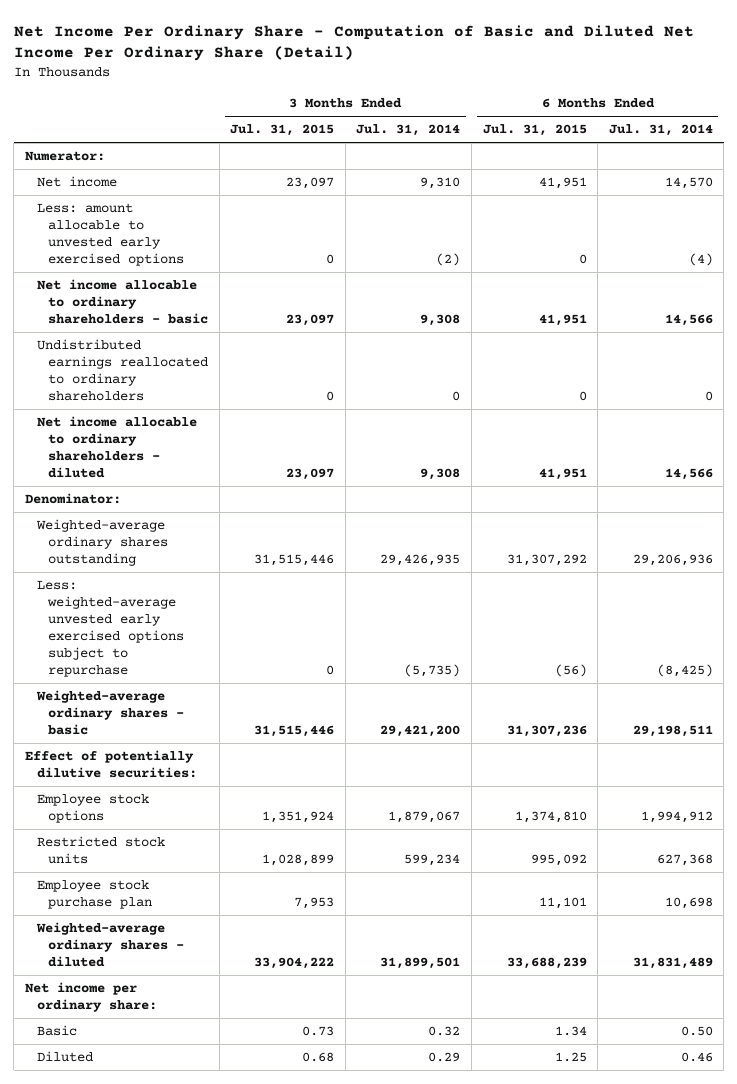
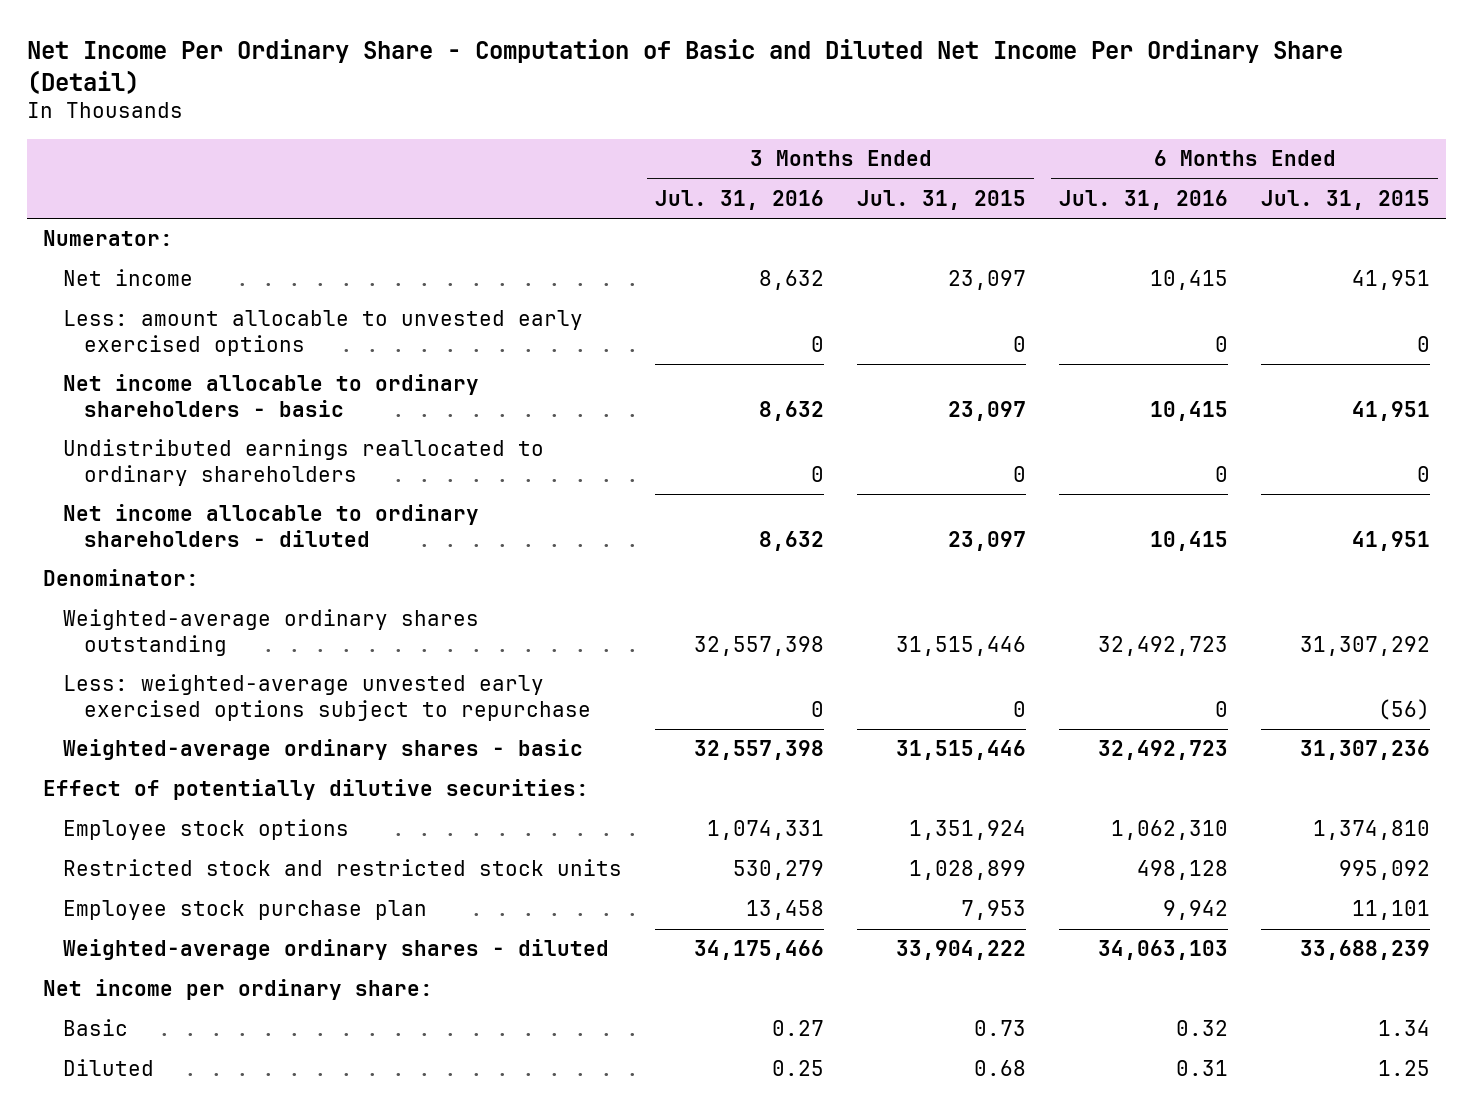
[356,124,461,137] Jul. 31, 2014 -> none
[608,124,713,137] Jul. 31, 2014 -> none
none -> [655,190,825,211] Jul. 31, 2016
none -> [1059,190,1229,211] Jul. 31, 2016
[36,836,165,864] Restricted stock units -> [63,859,623,877] Restricted stock and restricted stock units

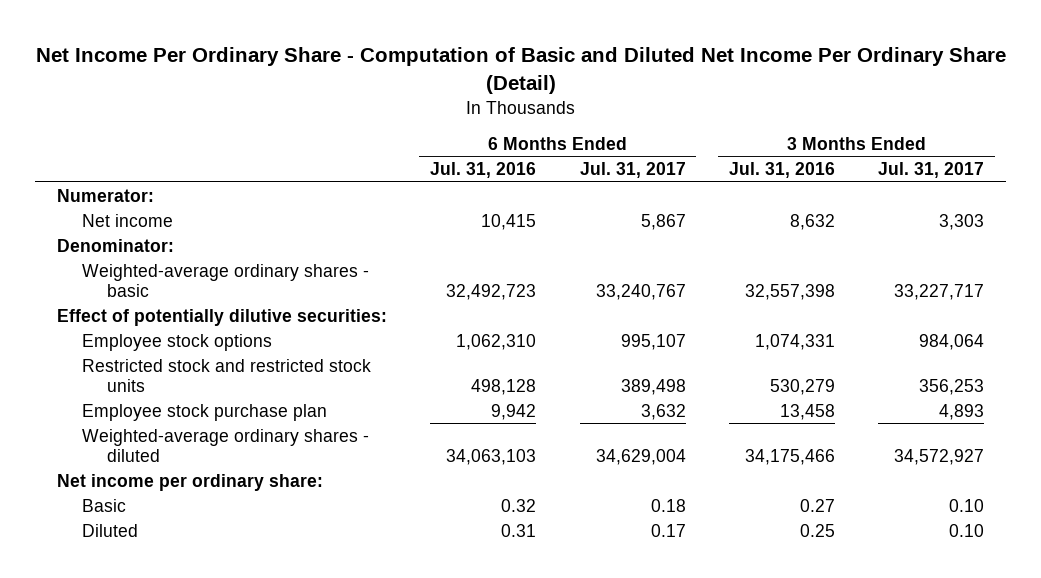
[857,190,1027,211] Jul. 31, 2015 -> none
[1261,190,1431,211] Jul. 31, 2015 -> none
none -> [579,162,686,179] Jul. 31, 2017
none -> [878,162,985,179] Jul. 31, 2017
[63,310,584,356] Less: amount allocable to unvested early exercised options -> none
[63,374,480,417] Net income allocable to ordinary shareholders - basic -> none
[63,439,545,486] Undistributed earnings reallocated to ordinary shareholders -> none
[63,504,480,547] Net income allocable to ordinary shareholders - diluted -> none
[63,609,480,656] Weighted-average ordinary shares outstanding -> none
[63,674,591,721] Less: weighted-average unvested early exercised options subject to repurchase -> none

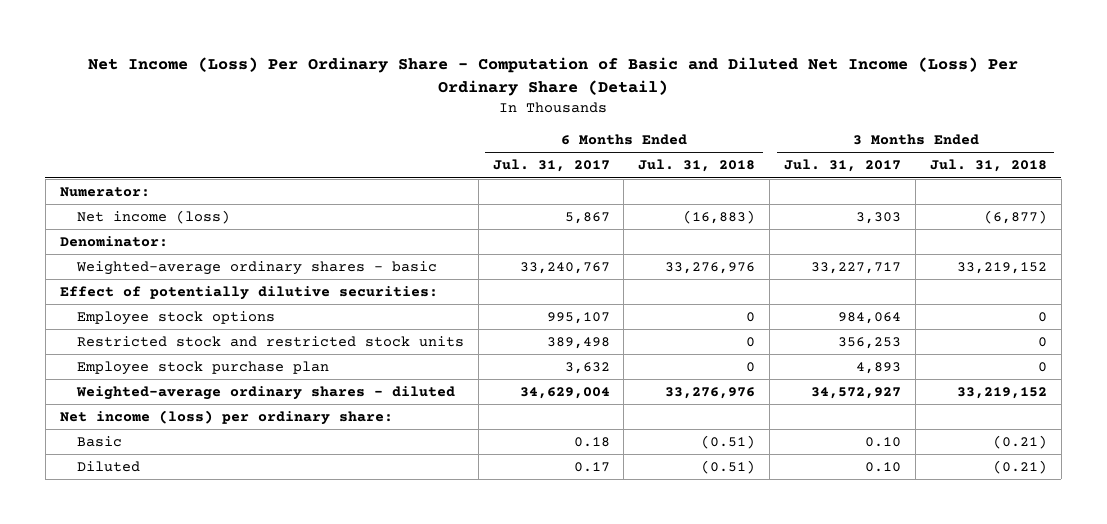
[35,47,1006,94] Net Income Per Ordinary Share - Computation of Basic and Diluted Net Income Per Ordinary Share (Detail) -> [88,56,1019,96] Net Income (Loss) Per Ordinary Share - Computation of Basic and Diluted Net Income (Loss) Per Ordinary Share (Detail)
[430,162,537,179] Jul. 31, 2016 -> none
[728,162,835,179] Jul. 31, 2016 -> none
none -> [638,159,756,173] Jul. 31, 2018
none -> [929,159,1047,173] Jul. 31, 2018
[82,213,174,227] Net income -> [76,209,230,224] Net income (loss)
[56,473,323,491] Net income per ordinary share: -> [59,409,393,425] Net income (loss) per ordinary share:

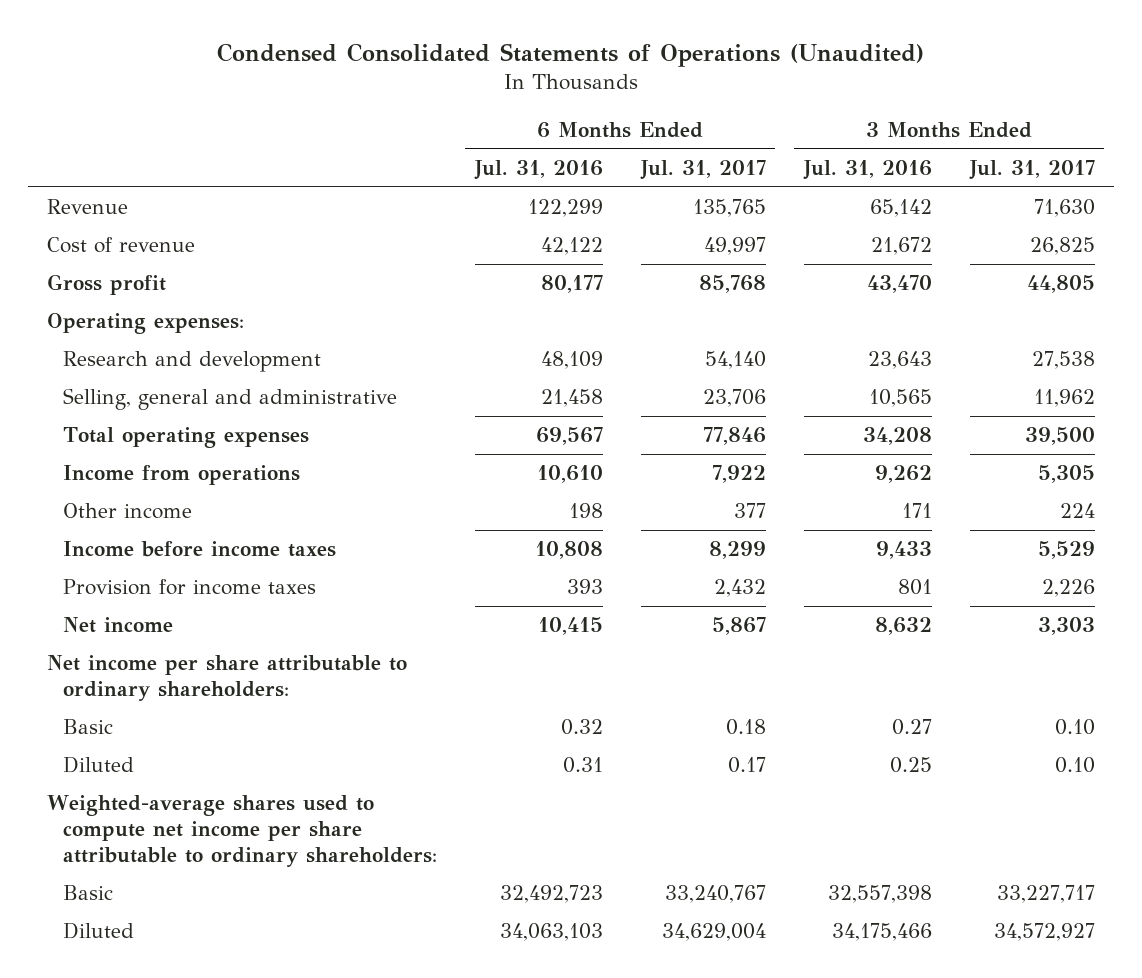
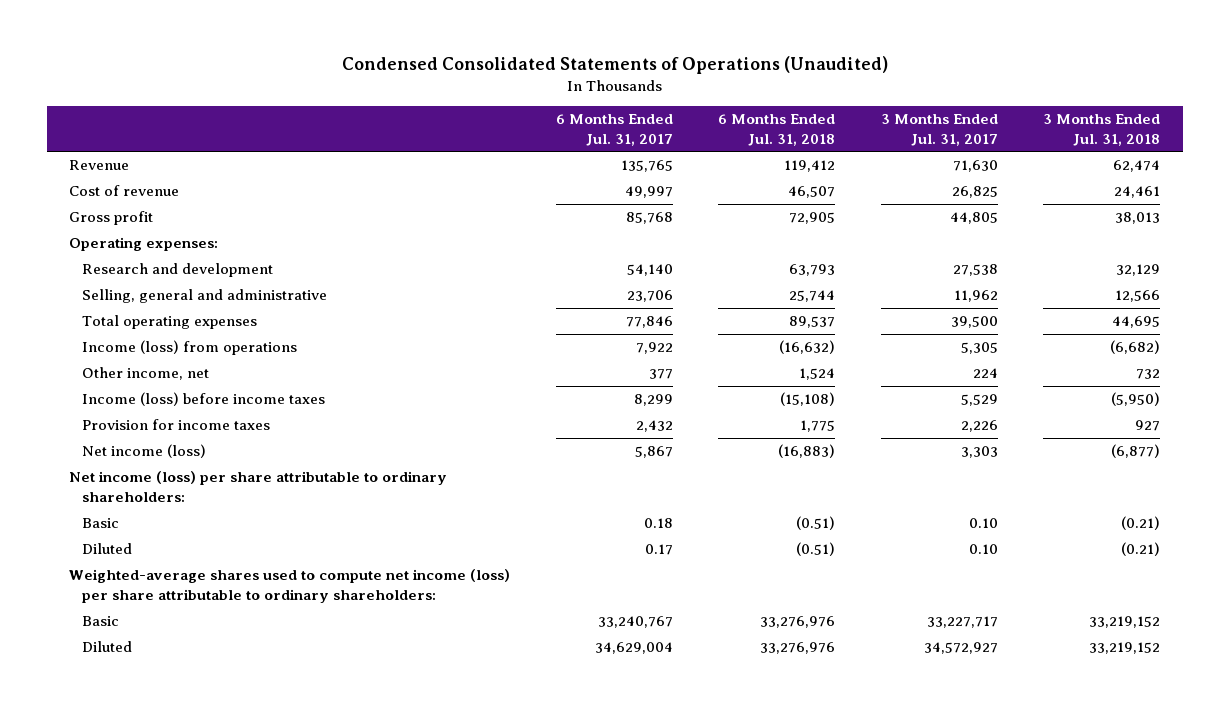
[473,159,603,180] Jul. 31, 2016 -> none
[802,159,932,180] Jul. 31, 2016 -> none
none -> [718,114,836,146] 6 Months Ended Jul. 31, 2018
none -> [1043,114,1161,146] 3 Months Ended Jul. 31, 2018
[62,465,300,486] Income from operations -> [81,340,297,356] Income (loss) from operations
[62,503,192,520] Other income -> [81,367,209,381] Other income, net
[62,541,336,558] Income before income taxes -> [81,392,325,407] Income (loss) before income taxes
[62,617,173,634] Net income -> [81,444,206,459] Net income (loss)
[47,655,408,702] Net income per share attributable to ordinary shareholders: -> [69,471,448,502] Net income (loss) per share attributable to ordinary shareholders:
[47,795,437,867] Weighted-average shares used to compute net income per share attributable to ordinary shareholders: -> [69,569,511,603] Weighted-average shares used to compute net income (loss) per share attributable to ordinary shareholders:

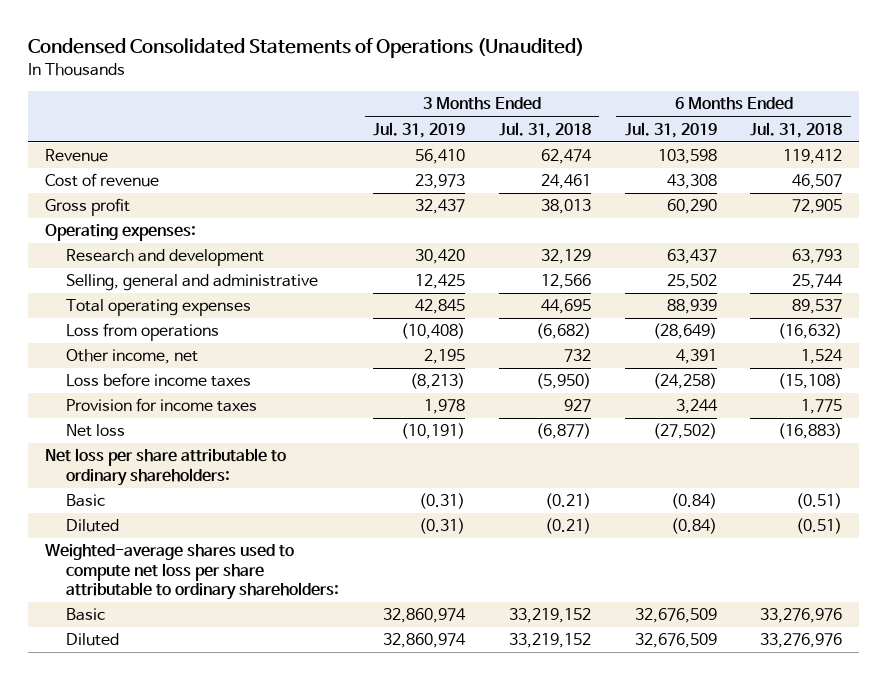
[555,114,673,146] 6 Months Ended Jul. 31, 2017 -> none
[880,114,998,146] 3 Months Ended Jul. 31, 2017 -> none
none -> [373,121,466,138] Jul. 31, 2019
none -> [624,121,717,138] Jul. 31, 2019
[81,340,297,356] Income (loss) from operations -> [66,323,220,342] Loss from operations
[81,392,325,407] Income (loss) before income taxes -> [66,373,252,388] Loss before income taxes
[81,444,206,459] Net income (loss) -> [66,424,126,438] Net loss
[69,471,448,502] Net income (loss) per share attributable to ordinary shareholders: -> [44,448,286,486] Net loss per share attributable to ordinary shareholders:
[69,569,511,603] Weighted-average shares used to compute net income (loss) per share attributable to ordinary shareholders: -> [44,544,340,601] Weighted-average shares used to compute net loss per share attributable to ordinary shareholders:

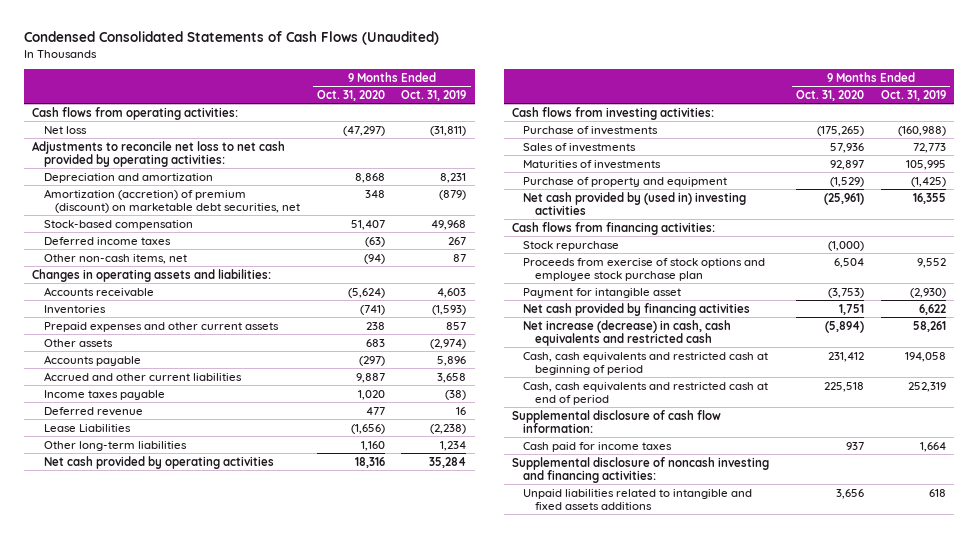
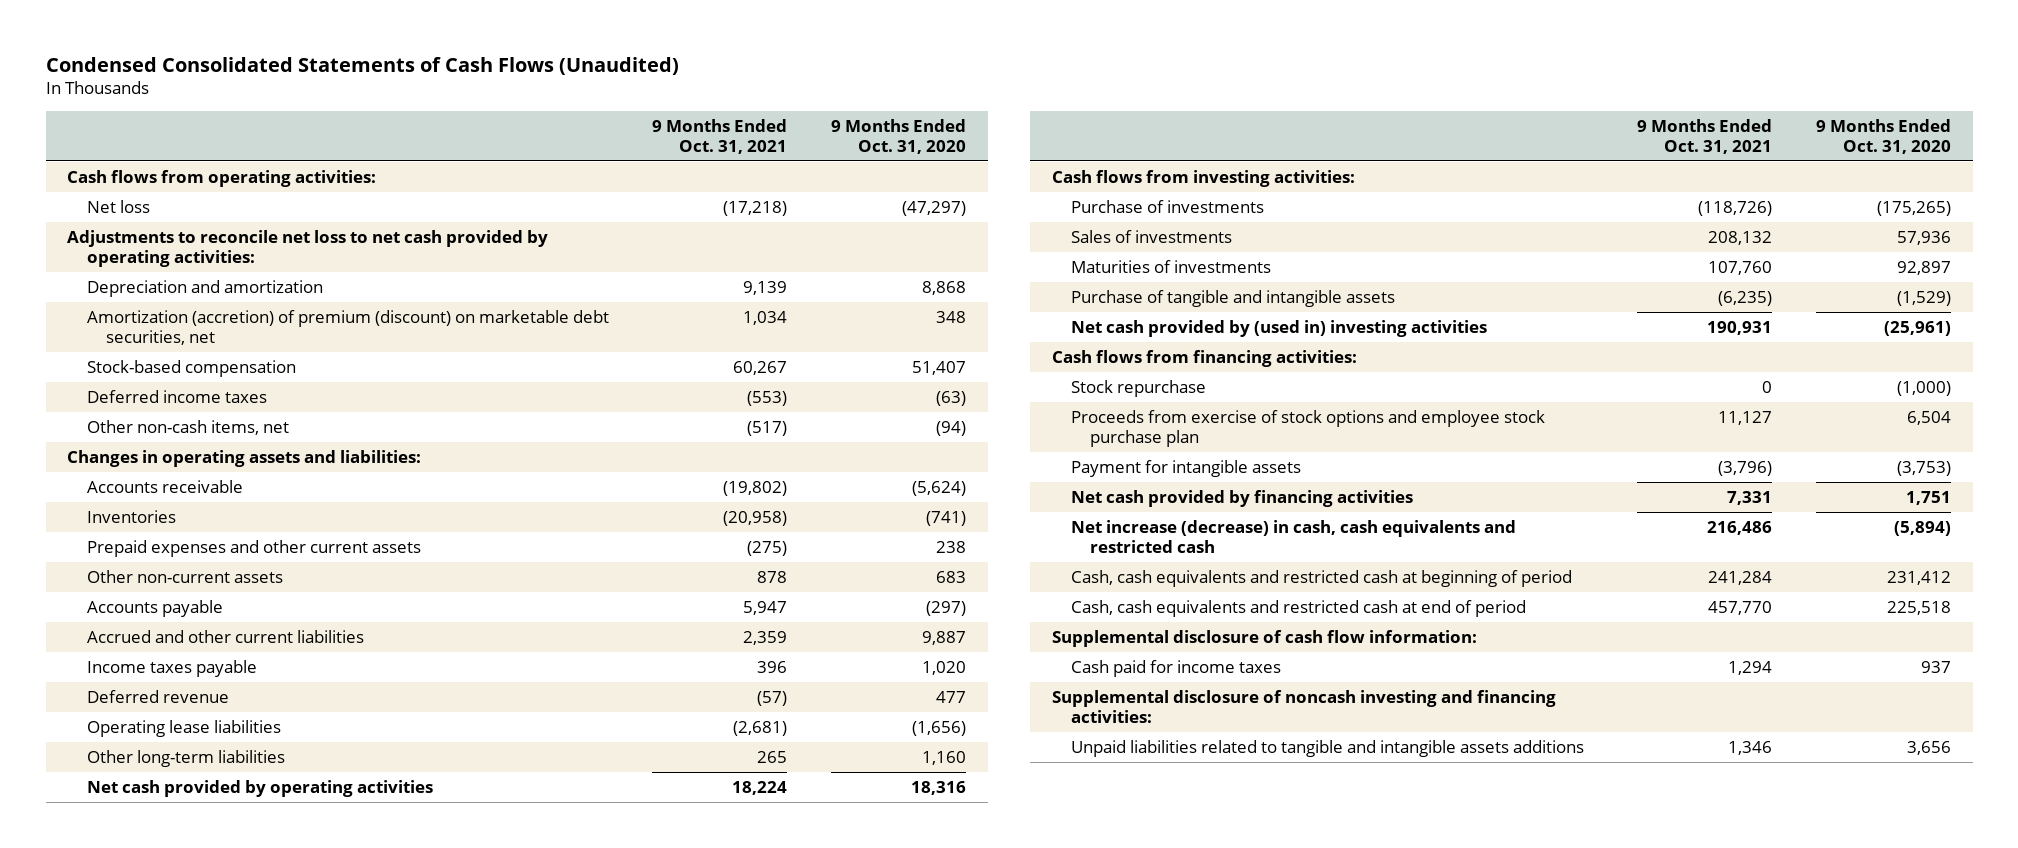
[401,89,467,101] Oct. 31, 2019 -> none
none -> [652,119,788,154] 9 Months Ended Oct. 31, 2021
[43,338,113,347] Other assets -> [86,569,283,583] Other non-current assets
[43,423,131,432] Lease Liabilities -> [86,719,281,737] Operating lease liabilities
[523,176,728,187] Purchase of property and equipment -> [1071,289,1396,307] Purchase of tangible and intangible assets
[523,287,682,298] Payment for intangible asset -> [1071,459,1302,477] Payment for intangible assets
[523,488,753,511] Unpaid liabilities related to intangible and fixed assets additions -> [1071,739,1585,757] Unpaid liabilities related to tangible and intangible assets additions

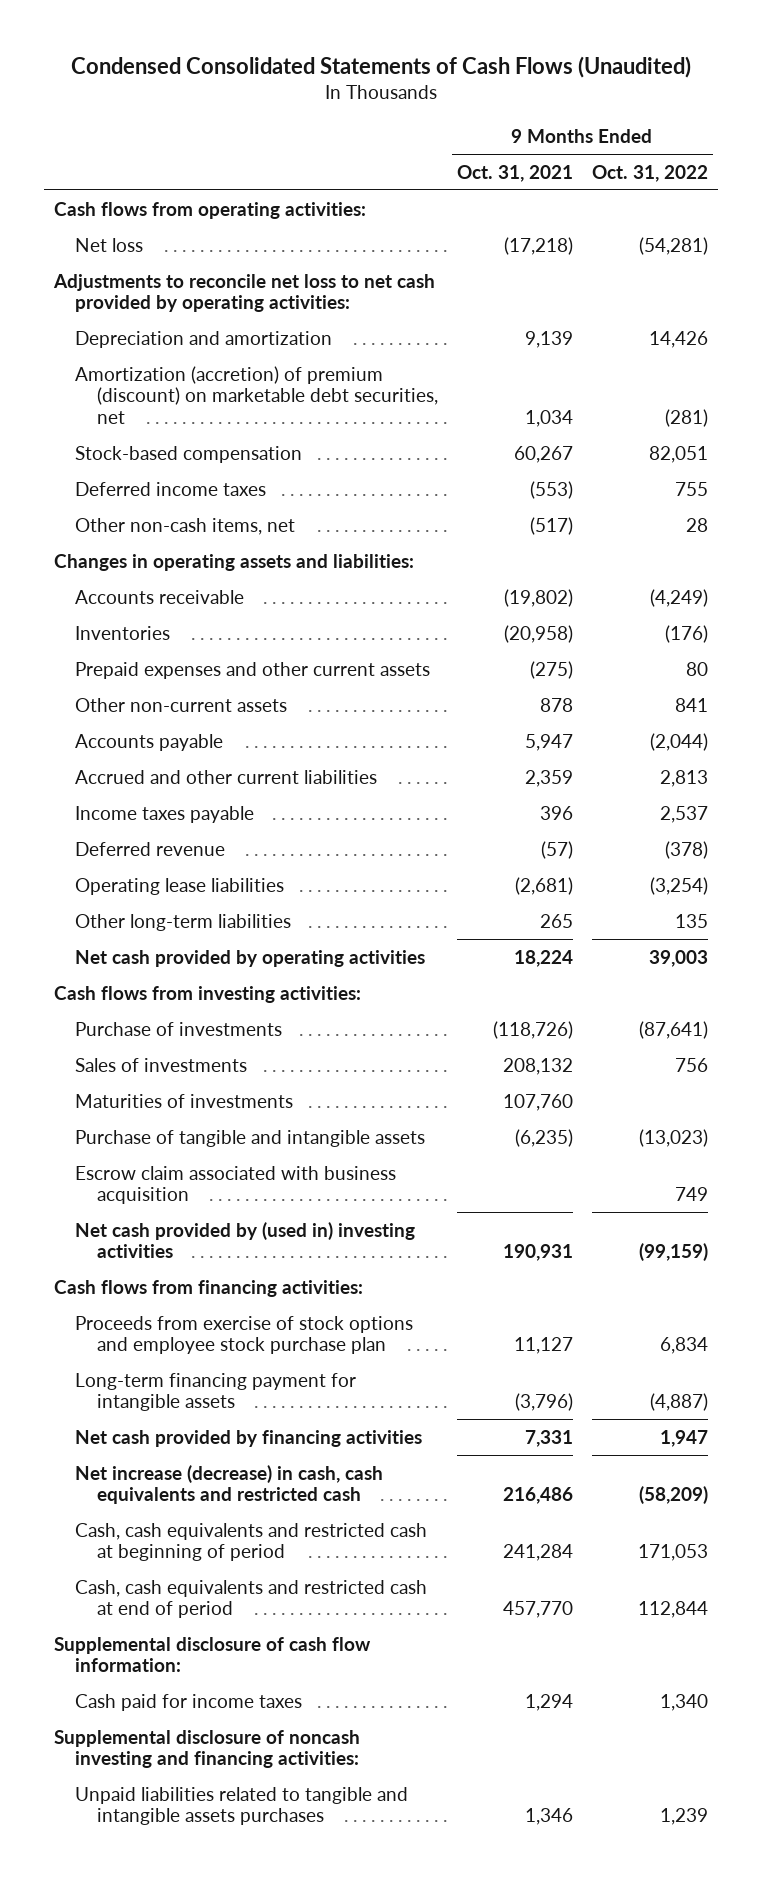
[831,119,967,154] 9 Months Ended Oct. 31, 2020 -> none
none -> [591,164,708,182] Oct. 31, 2022
none -> [75,1165,397,1205] Escrow claim associated with business acquisition
[1071,379,1207,397] Stock repurchase -> none
[1071,459,1302,477] Payment for intangible assets -> [75,1372,357,1412] Long-term financing payment for intangible assets
[1071,739,1585,757] Unpaid liabilities related to tangible and intangible assets additions -> [75,1786,409,1826] Unpaid liabilities related to tangible and intangible assets purchases

